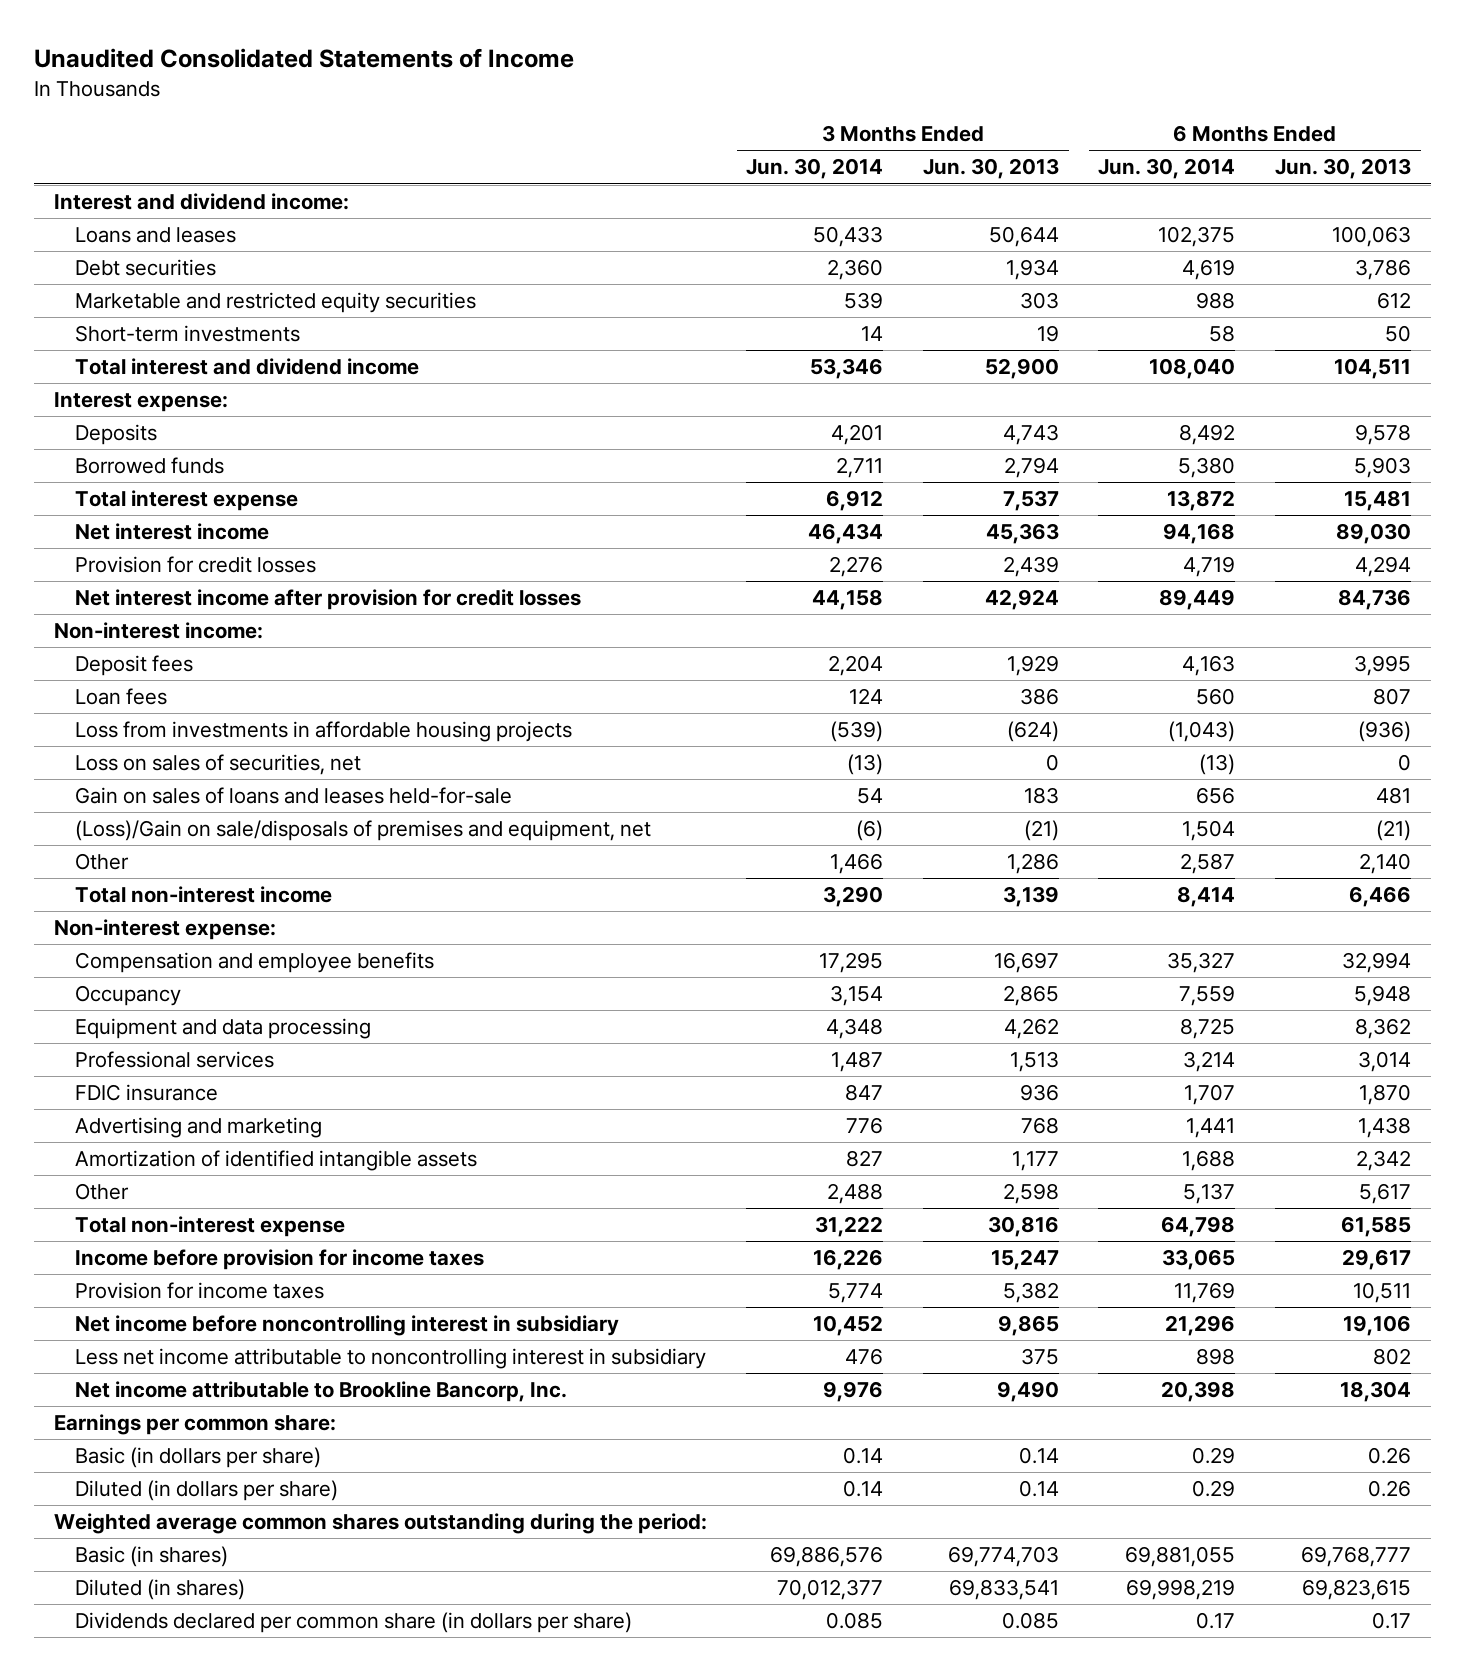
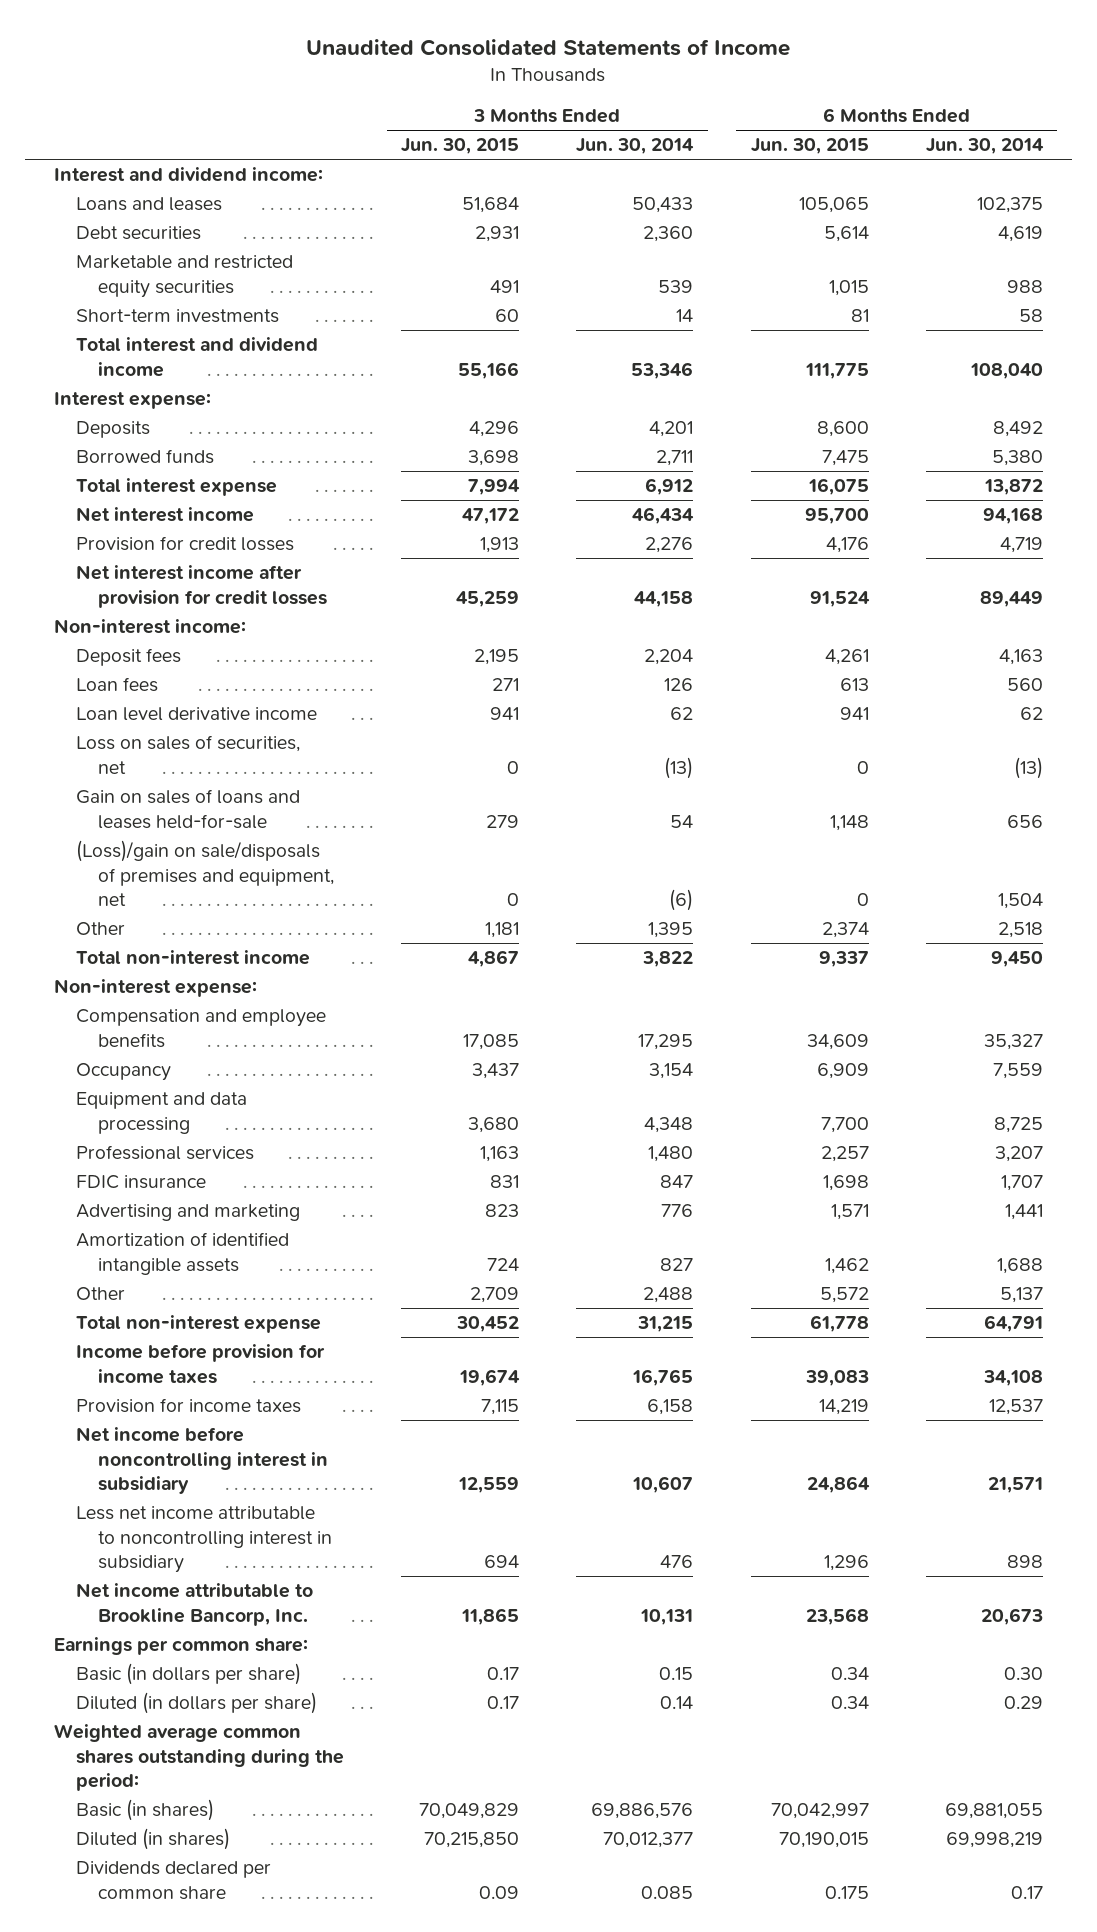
[922,158,1059,180] Jun. 30, 2013 -> none
[1274,158,1411,180] Jun. 30, 2013 -> none
none -> [401,138,520,155] Jun. 30, 2015
none -> [750,138,869,155] Jun. 30, 2015
[74,721,572,743] Loss from investments in affordable housing projects -> none
[849,688,884,705] 124 -> [664,678,694,692] 126
none -> [75,707,317,722] Loan level derivative income
[74,820,651,842] (Loss)/Gain on sale/disposals of premises and equipment, net -> [75,840,335,907] (Loss)/gain on sale/disposals of premises and equipment, net
[830,853,884,875] 1,466 -> [648,922,694,939] 1,395
[1180,853,1236,875] 2,587 -> [997,922,1043,939] 2,518
[823,886,884,908] 3,290 -> [642,951,694,968] 3,822
[1177,886,1236,908] 8,414 -> [990,951,1043,968] 9,450
[831,1051,884,1073] 1,487 -> [648,1146,694,1163] 1,480
[1183,1051,1236,1073] 3,214 -> [994,1146,1043,1163] 3,207
[815,1216,884,1238] 31,222 -> [637,1316,694,1333] 31,215
[1161,1216,1236,1238] 64,798 -> [983,1315,1043,1333] 64,791
[813,1249,884,1271] 16,226 -> [632,1368,694,1386] 16,765
[1162,1249,1236,1271] 33,065 -> [982,1369,1043,1386] 34,108
[828,1283,884,1304] 5,774 -> [647,1399,694,1416] 6,158
[1174,1282,1236,1304] 11,769 -> [988,1399,1043,1416] 12,537
[813,1315,884,1337] 10,452 -> [632,1476,694,1494] 10,607
[1165,1315,1236,1337] 21,296 -> [987,1477,1043,1494] 21,571
[823,1381,884,1403] 9,976 -> [640,1608,694,1625] 10,131
[1161,1381,1236,1403] 20,398 -> [980,1607,1043,1625] 20,673
[843,1447,884,1465] 0.14 -> [659,1667,694,1681] 0.15
[1192,1447,1236,1465] 0.29 -> [1003,1667,1043,1681] 0.30
[74,1612,632,1634] Dividends declared per common share (in dollars per share) -> [75,1861,271,1900] Dividends declared per common share

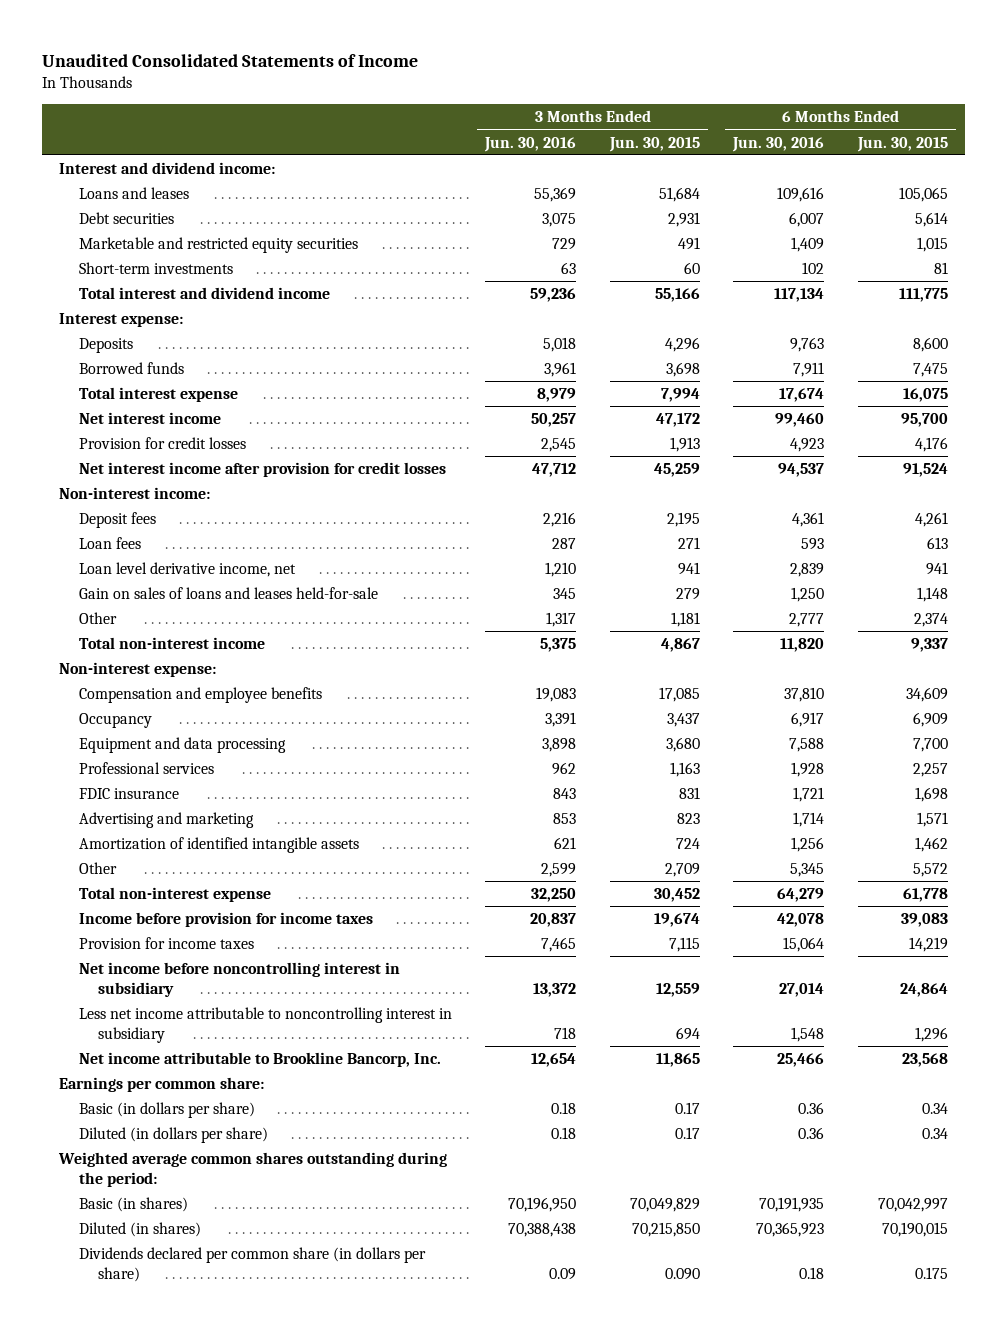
[576,138,695,155] Jun. 30, 2014 -> none
[925,138,1044,155] Jun. 30, 2014 -> none
none -> [484,136,577,152] Jun. 30, 2016
none -> [732,136,825,152] Jun. 30, 2016
[75,735,300,774] Loss on sales of securities, net -> none
[75,707,317,722] Loan level derivative income -> [78,562,296,578] Loan level derivative income, net
[75,840,335,907] (Loss)/gain on sale/disposals of premises and equipment, net -> none
[75,1861,271,1900] Dividends declared per common share -> [78,1247,426,1283] Dividends declared per common share (in dollars per share)
[479,1885,520,1899] 0.09 -> [664,1268,700,1281] 0.090

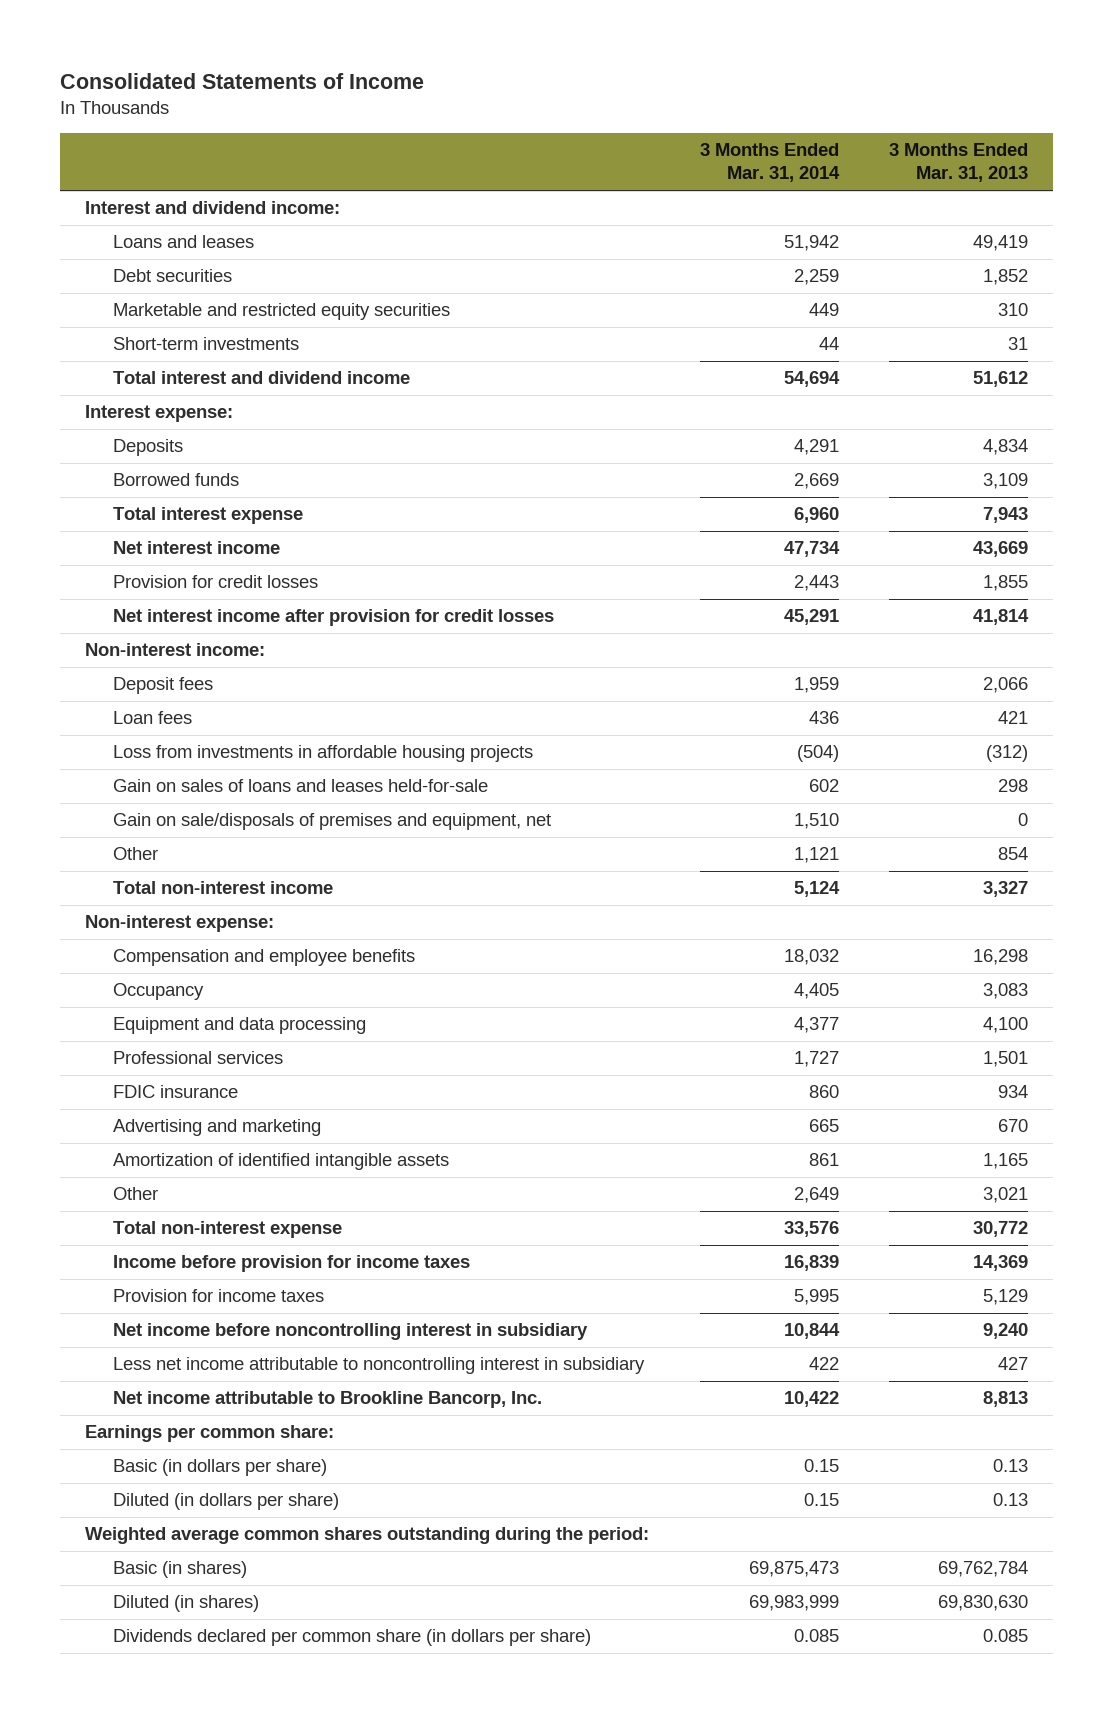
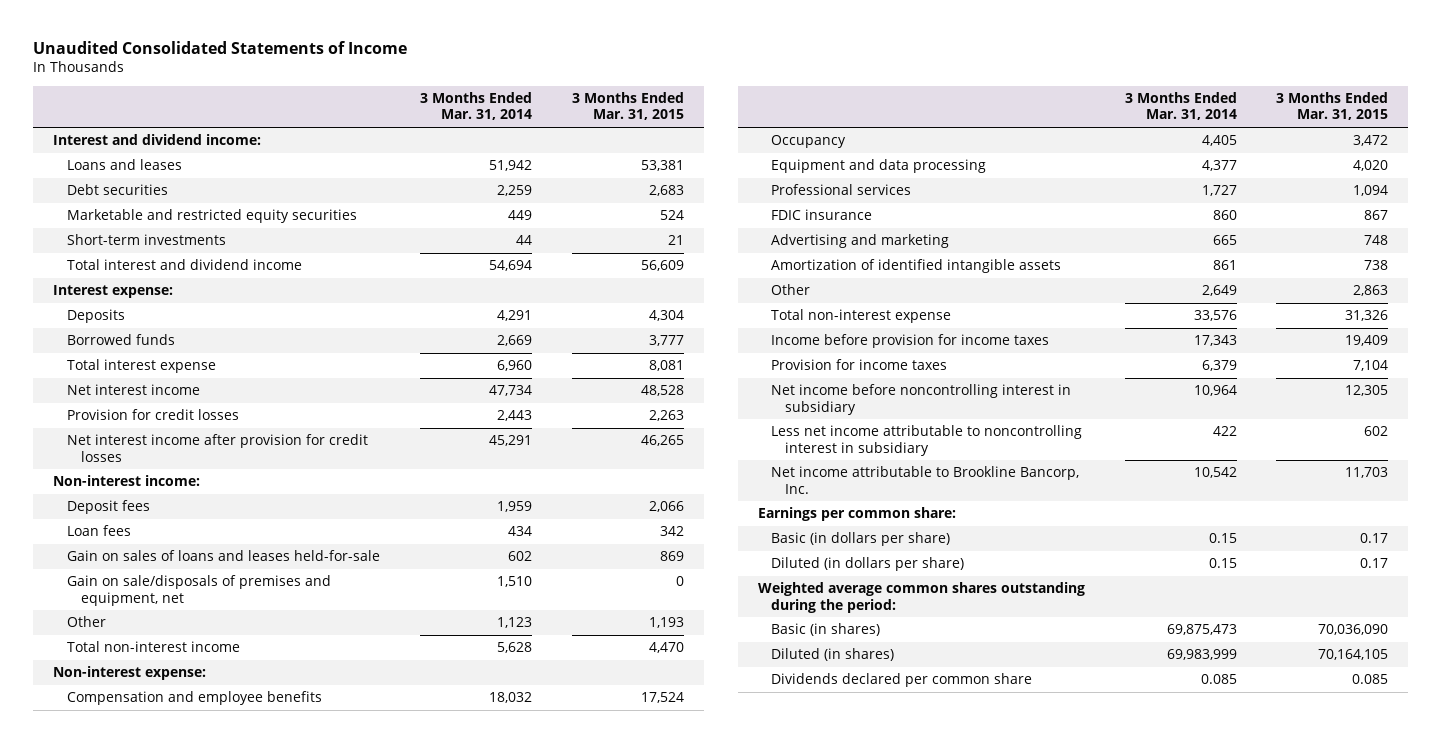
[60,72,425,89] Consolidated Statements of Income -> [33,41,408,55] Unaudited Consolidated Statements of Income
[888,142,1028,183] 3 Months Ended Mar. 31, 2013 -> none
none -> [572,92,685,121] 3 Months Ended Mar. 31, 2015
[112,745,533,763] Loss from investments in affordable housing projects -> none
[808,711,839,725] 436 -> [508,526,533,537] 434
[793,847,839,864] 1,121 -> [497,617,533,629] 1,123
[793,881,840,898] 5,124 -> [497,642,533,654] 5,628
[783,1255,839,1272] 16,839 -> [1193,335,1237,347] 17,343
[793,1289,839,1306] 5,995 -> [1201,360,1237,372] 6,379
[783,1323,840,1340] 10,844 -> [1193,385,1237,397] 10,964
[783,1391,839,1408] 10,422 -> [1193,467,1237,479] 10,542
[112,1629,591,1647] Dividends declared per common share (in dollars per share) -> [771,673,1033,688] Dividends declared per common share

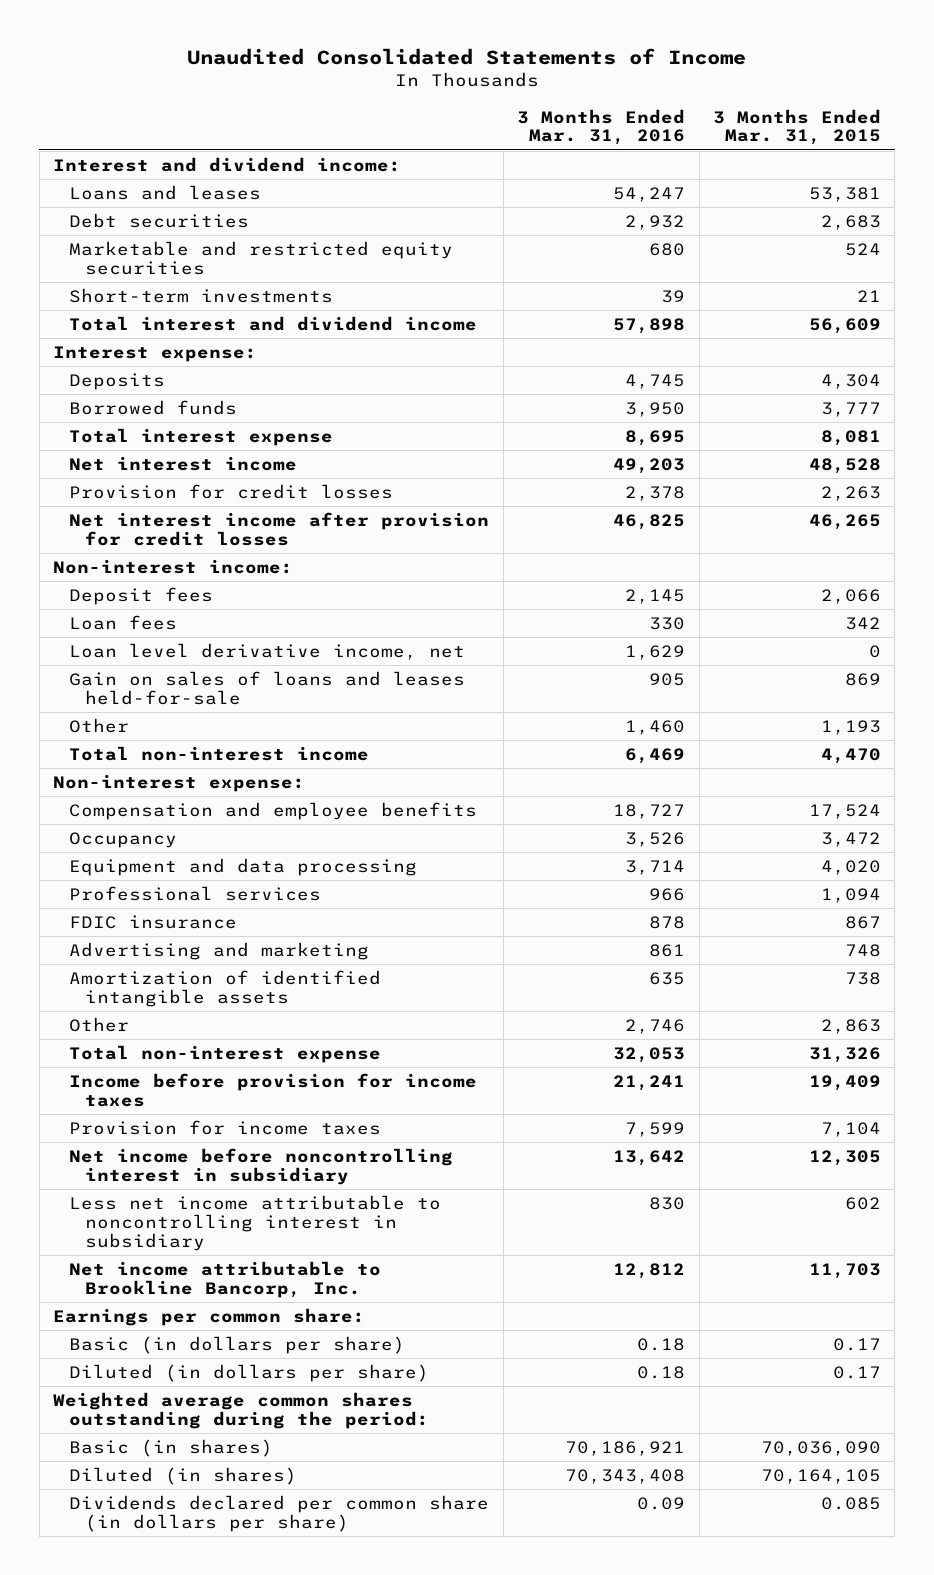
[420,92,533,121] 3 Months Ended Mar. 31, 2014 -> none
none -> [517,108,686,146] 3 Months Ended Mar. 31, 2016
none -> [69,642,466,660] Loan level derivative income, net
[67,575,332,606] Gain on sale/disposals of premises and equipment, net -> none
[771,673,1033,688] Dividends declared per common share -> [69,1494,490,1532] Dividends declared per common share (in dollars per share)

